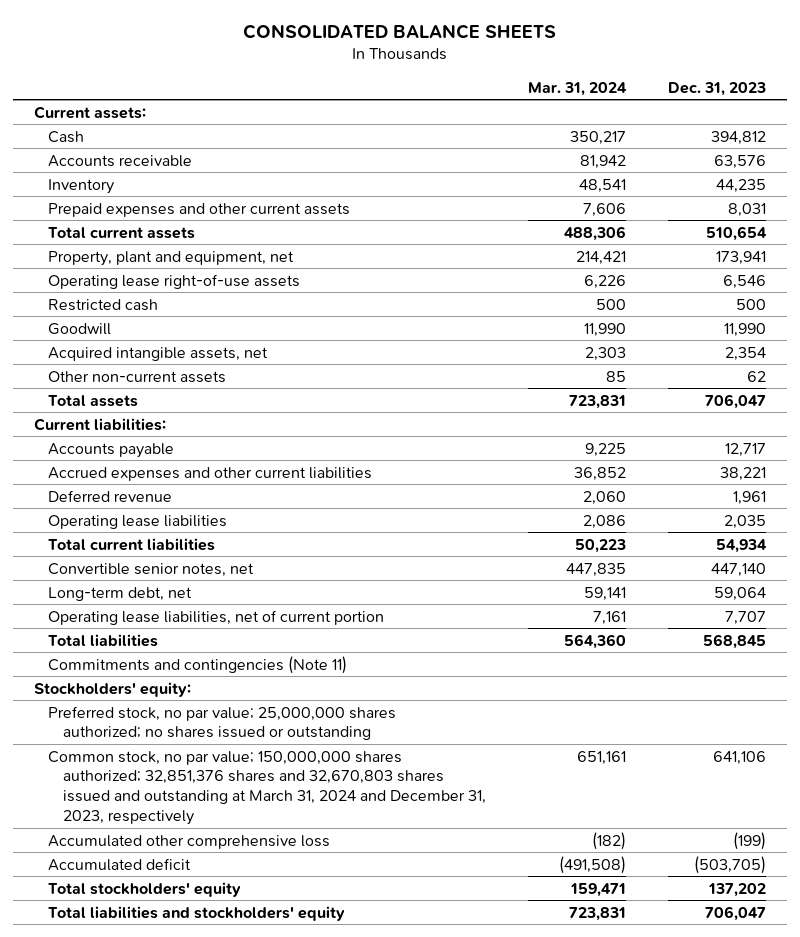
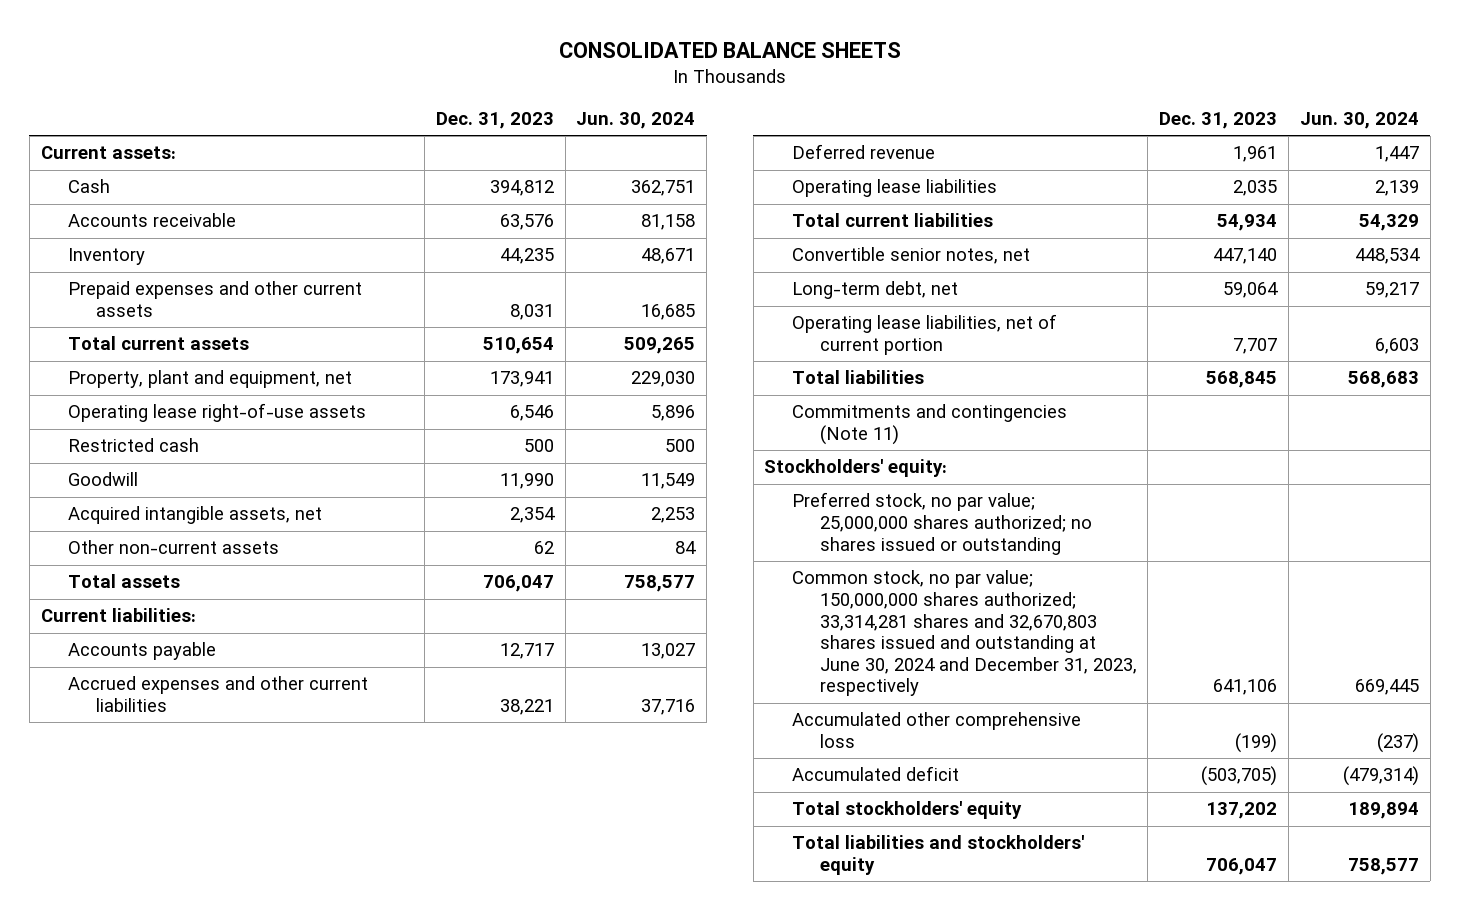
[527,81,627,96] Mar. 31, 2024 -> none
none -> [576,112,696,130] Jun. 30, 2024
[48,750,486,826] Common stock, no par value; 150,000,000 shares authorized; 32,851,376 shares and 32,670,803 shares issued and outstanding at March 31, 2024 and December 31, 2023, respectively -> [792,570,1137,697] Common stock, no par value; 150,000,000 shares authorized; 33,314,281 shares and 32,670,803 shares issued and outstanding at June 30, 2024 and December 31, 2023, respectively

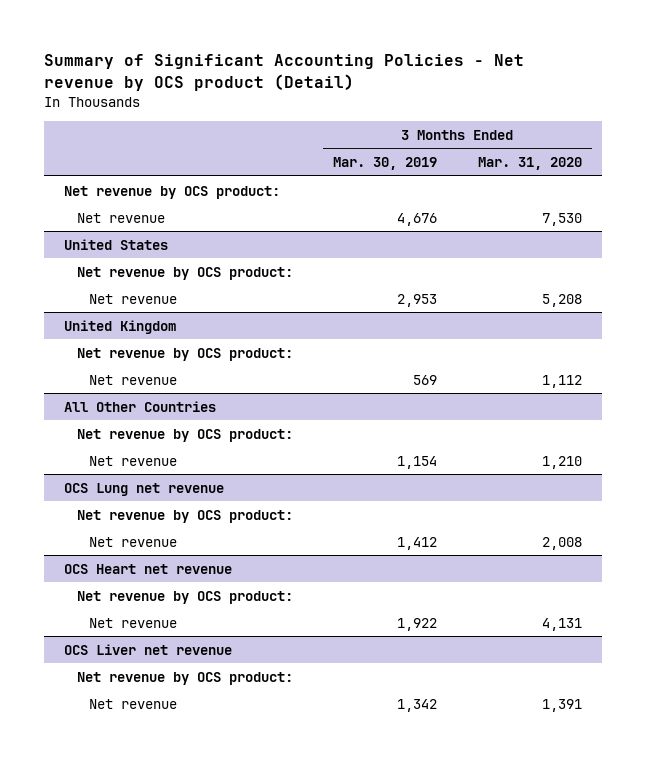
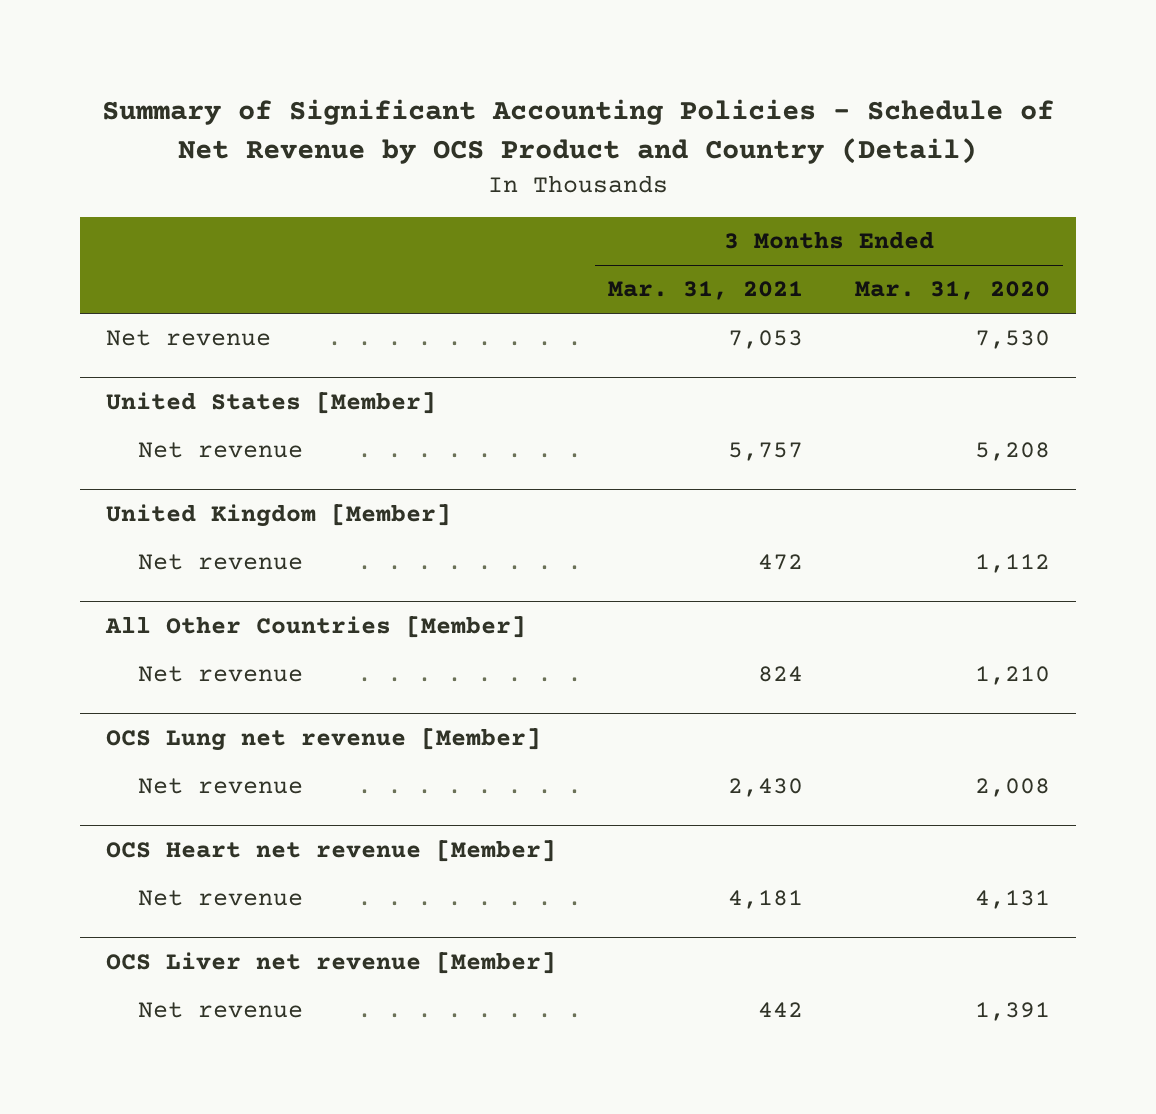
[44,53,525,91] Summary of Significant Accounting Policies - Net revenue by OCS product (Detail) -> [101,98,1054,164] Summary of Significant Accounting Policies - Schedule of Net Revenue by OCS Product and Country (Detail)
[333,157,438,171] Mar. 30, 2019 -> none
none -> [607,281,803,301] Mar. 31, 2021
[64,185,281,199] Net revenue by OCS product: -> none
[76,266,293,280] Net revenue by OCS product: -> none
[64,238,169,250] United States -> [105,391,436,414] United States [Member]
[76,347,293,361] Net revenue by OCS product: -> none
[64,319,177,334] United Kingdom -> [105,503,451,527] United Kingdom [Member]
[76,428,293,442] Net revenue by OCS product: -> none
[64,400,217,412] All Other Countries -> [104,615,526,638] All Other Countries [Member]
[76,509,293,523] Net revenue by OCS product: -> none
[64,482,225,496] OCS Lung net revenue -> [105,727,541,751] OCS Lung net revenue [Member]
[76,590,293,604] Net revenue by OCS product: -> none
[64,563,233,574] OCS Heart net revenue -> [105,839,556,862] OCS Heart net revenue [Member]
[76,671,293,685] Net revenue by OCS product: -> none
[64,643,233,655] OCS Liver net revenue -> [105,951,556,974] OCS Liver net revenue [Member]

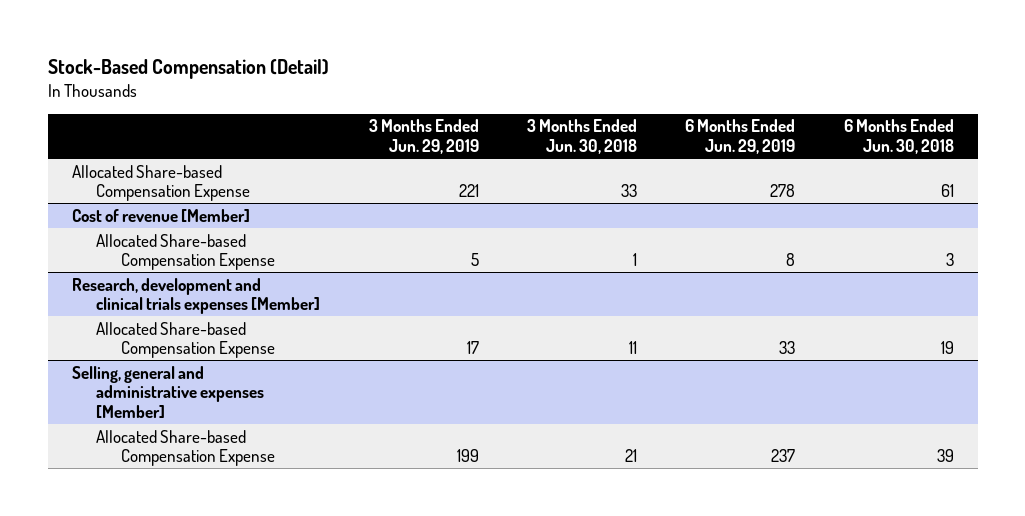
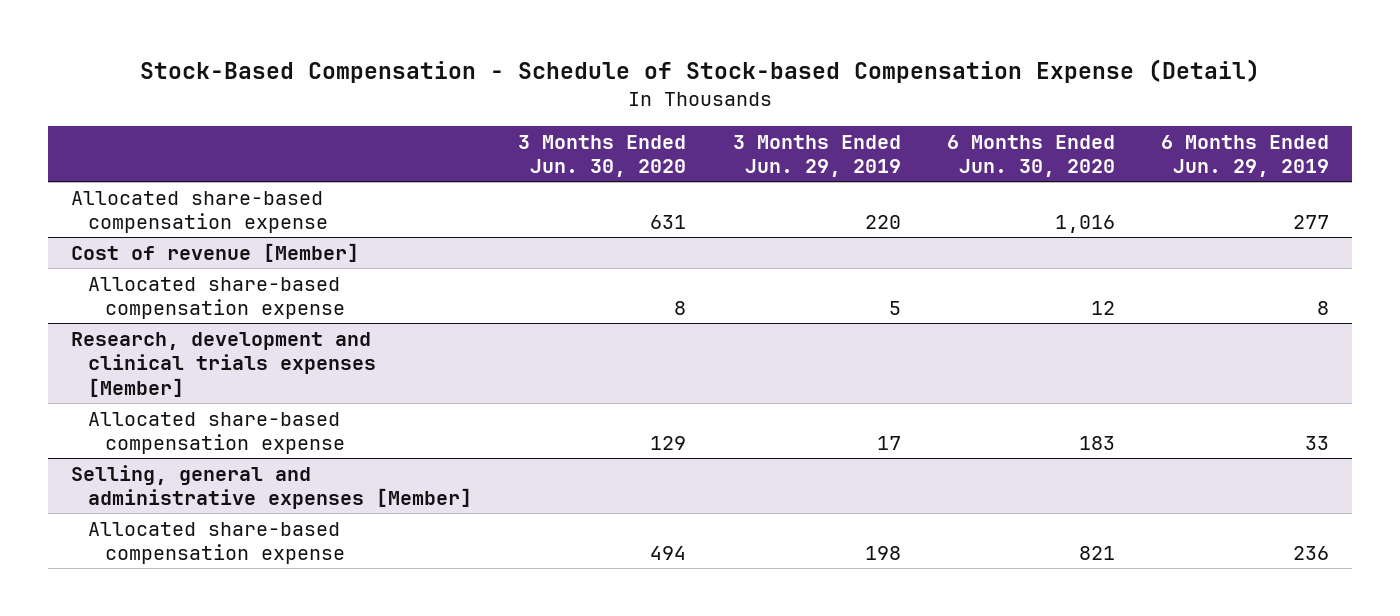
[47,59,329,80] Stock-Based Compensation (Detail) -> [140,59,1261,84] Stock-Based Compensation - Schedule of Stock-based Compensation Expense (Detail)
[526,119,637,155] 3 Months Ended Jun. 30, 2018 -> none
[843,119,954,155] 6 Months Ended Jun. 30, 2018 -> none
none -> [518,134,687,178] 3 Months Ended Jun. 30, 2020
none -> [946,134,1115,178] 6 Months Ended Jun. 30, 2020
[71,164,251,202] Allocated Share-based Compensation Expense -> [71,190,329,234] Allocated share-based compensation expense
[458,184,479,198] 221 -> [864,215,901,230] 220
[770,184,796,198] 278 -> [1292,215,1329,230] 277
[96,233,275,271] Allocated Share-based Compensation Expense -> [88,276,346,320] Allocated share-based compensation expense
[96,321,275,359] Allocated Share-based Compensation Expense -> [88,411,346,455] Allocated share-based compensation expense
[96,429,275,467] Allocated Share-based Compensation Expense -> [88,521,346,565] Allocated share-based compensation expense
[456,449,479,463] 199 -> [864,546,901,561] 198
[771,449,796,463] 237 -> [1292,546,1329,561] 236

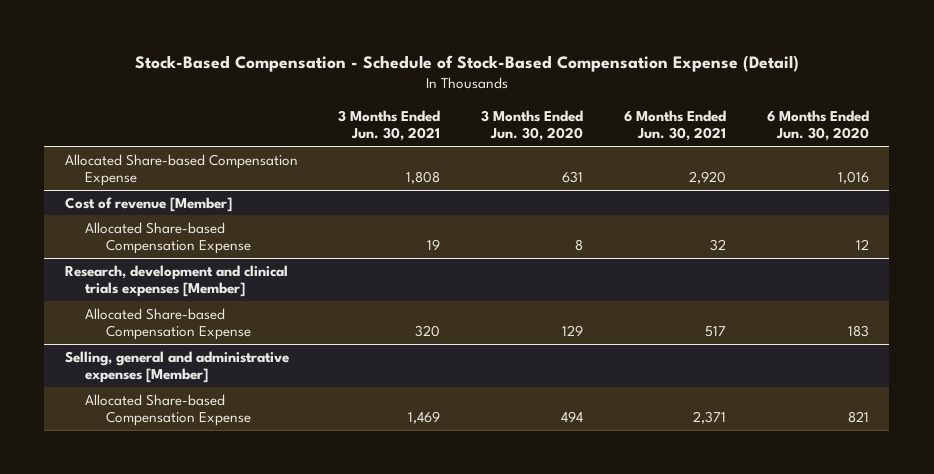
[140,59,1261,84] Stock-Based Compensation - Schedule of Stock-based Compensation Expense (Detail) -> [134,54,799,72] Stock-Based Compensation - Schedule of Stock-Based Compensation Expense (Detail)
[732,134,901,178] 3 Months Ended Jun. 29, 2019 -> none
[1160,134,1329,178] 6 Months Ended Jun. 29, 2019 -> none
none -> [338,109,441,142] 3 Months Ended Jun. 30, 2021
none -> [624,109,727,142] 6 Months Ended Jun. 30, 2021
[71,190,329,234] Allocated share-based compensation expense -> [64,153,298,187] Allocated Share-based Compensation Expense
[88,276,346,320] Allocated share-based compensation expense -> [85,221,251,255] Allocated Share-based Compensation Expense
[88,411,346,455] Allocated share-based compensation expense -> [85,307,251,341] Allocated Share-based Compensation Expense
[88,521,346,565] Allocated share-based compensation expense -> [85,393,251,427] Allocated Share-based Compensation Expense

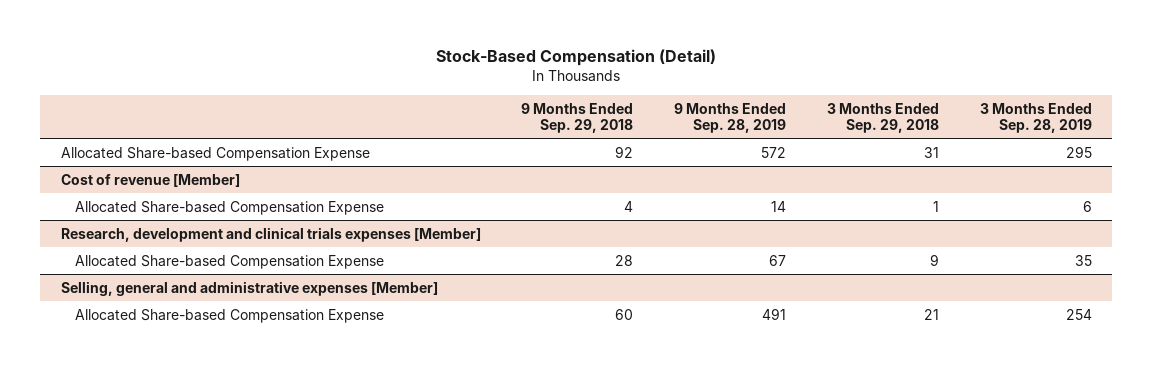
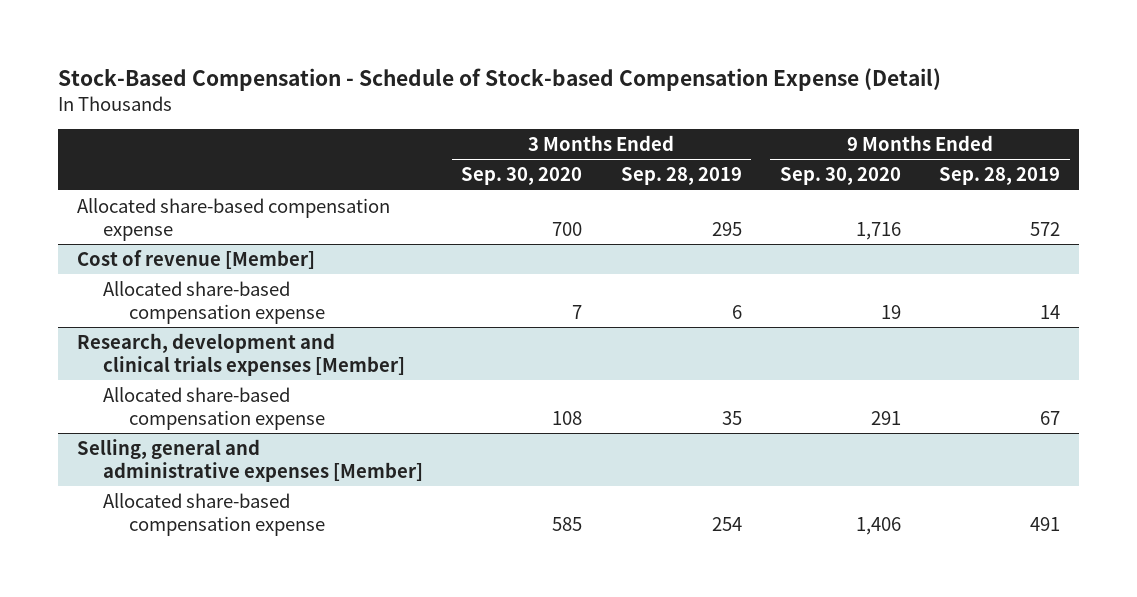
[436,49,717,67] Stock-Based Compensation (Detail) -> [57,68,941,92] Stock-Based Compensation - Schedule of Stock-based Compensation Expense (Detail)
[521,102,634,134] 9 Months Ended Sep. 29, 2018 -> none
[826,102,939,134] 3 Months Ended Sep. 29, 2018 -> none
none -> [461,167,583,186] Sep. 30, 2020
none -> [779,167,901,186] Sep. 30, 2020
[60,146,370,161] Allocated Share-based Compensation Expense -> [76,197,390,241] Allocated share-based compensation expense
[74,200,384,215] Allocated Share-based Compensation Expense -> [103,280,326,324] Allocated share-based compensation expense
[74,254,384,269] Allocated Share-based Compensation Expense -> [103,386,326,430] Allocated share-based compensation expense
[74,308,384,323] Allocated Share-based Compensation Expense -> [103,492,326,536] Allocated share-based compensation expense

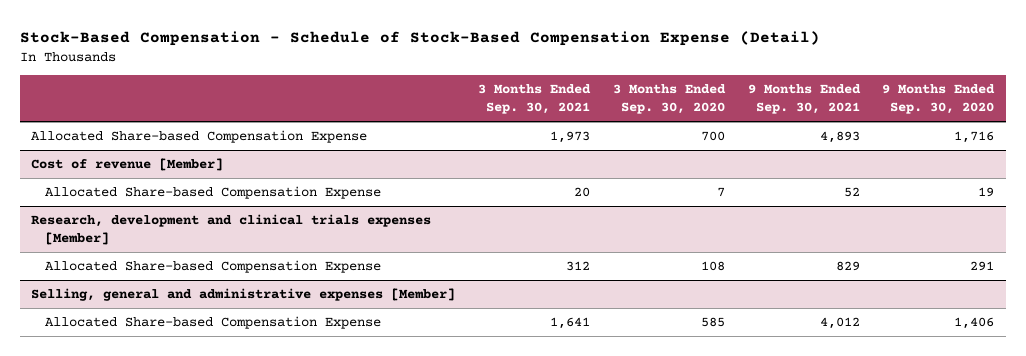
[57,68,941,92] Stock-Based Compensation - Schedule of Stock-based Compensation Expense (Detail) -> [20,30,821,46] Stock-Based Compensation - Schedule of Stock-Based Compensation Expense (Detail)
[620,167,742,186] Sep. 28, 2019 -> none
[939,167,1061,186] Sep. 28, 2019 -> none
none -> [478,84,592,115] 3 Months Ended Sep. 30, 2021
none -> [747,84,861,115] 9 Months Ended Sep. 30, 2021
[76,197,390,241] Allocated share-based compensation expense -> [31,130,368,144] Allocated Share-based Compensation Expense
[103,280,326,324] Allocated share-based compensation expense -> [45,186,382,200] Allocated Share-based Compensation Expense
[103,386,326,430] Allocated share-based compensation expense -> [45,260,382,274] Allocated Share-based Compensation Expense
[103,492,326,536] Allocated share-based compensation expense -> [45,316,382,330] Allocated Share-based Compensation Expense

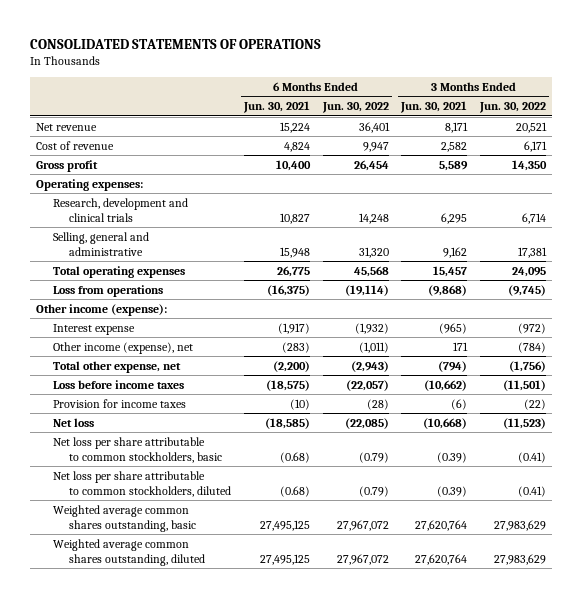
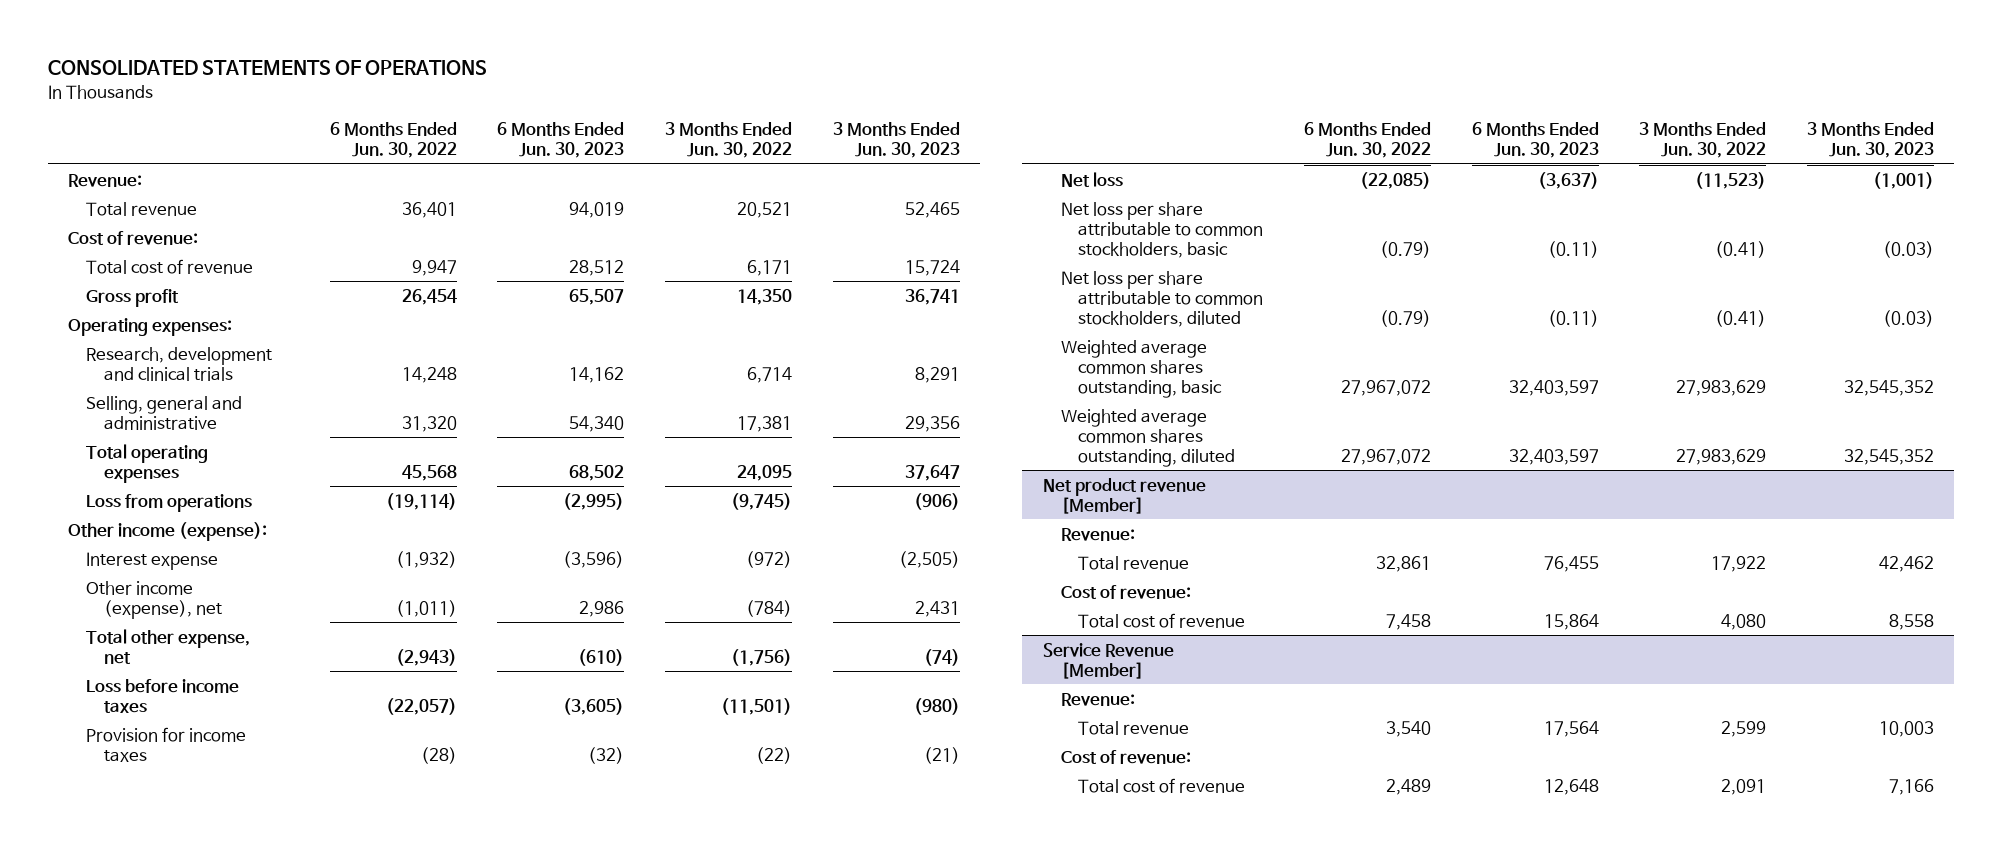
[243,101,311,114] Jun. 30, 2021 -> none
[400,101,468,114] Jun. 30, 2021 -> none
none -> [497,122,625,159] 6 Months Ended Jun. 30, 2023
none -> [832,122,960,159] 3 Months Ended Jun. 30, 2023
none -> [68,173,143,187] Revenue:
[36,122,98,131] Net revenue -> [86,201,198,216] Total revenue
none -> [68,230,199,245] Cost of revenue:
[36,140,115,150] Cost of revenue -> [86,258,254,274] Total cost of revenue
none -> [1042,477,1206,514] Net product revenue [Member]
none -> [1060,527,1135,541] Revenue:
none -> [1078,555,1190,570] Total revenue
none -> [1060,584,1191,599] Cost of revenue:
none -> [1078,612,1246,628] Total cost of revenue
none -> [1042,642,1174,679] Service Revenue [Member]
none -> [1060,692,1135,706] Revenue:
none -> [1078,720,1190,735] Total revenue
none -> [1060,749,1191,764] Cost of revenue:
none -> [1078,777,1246,793] Total cost of revenue

